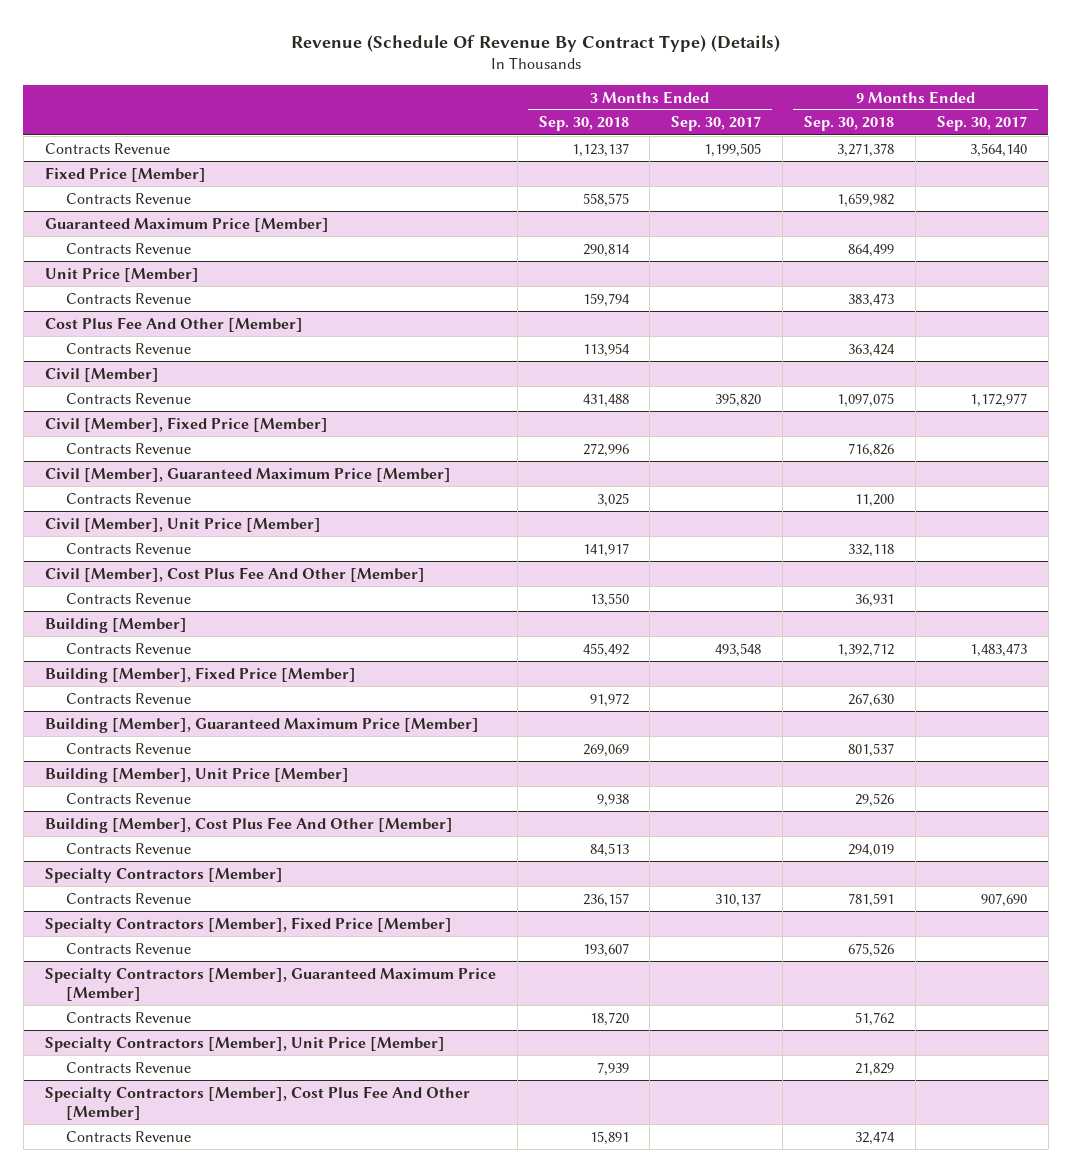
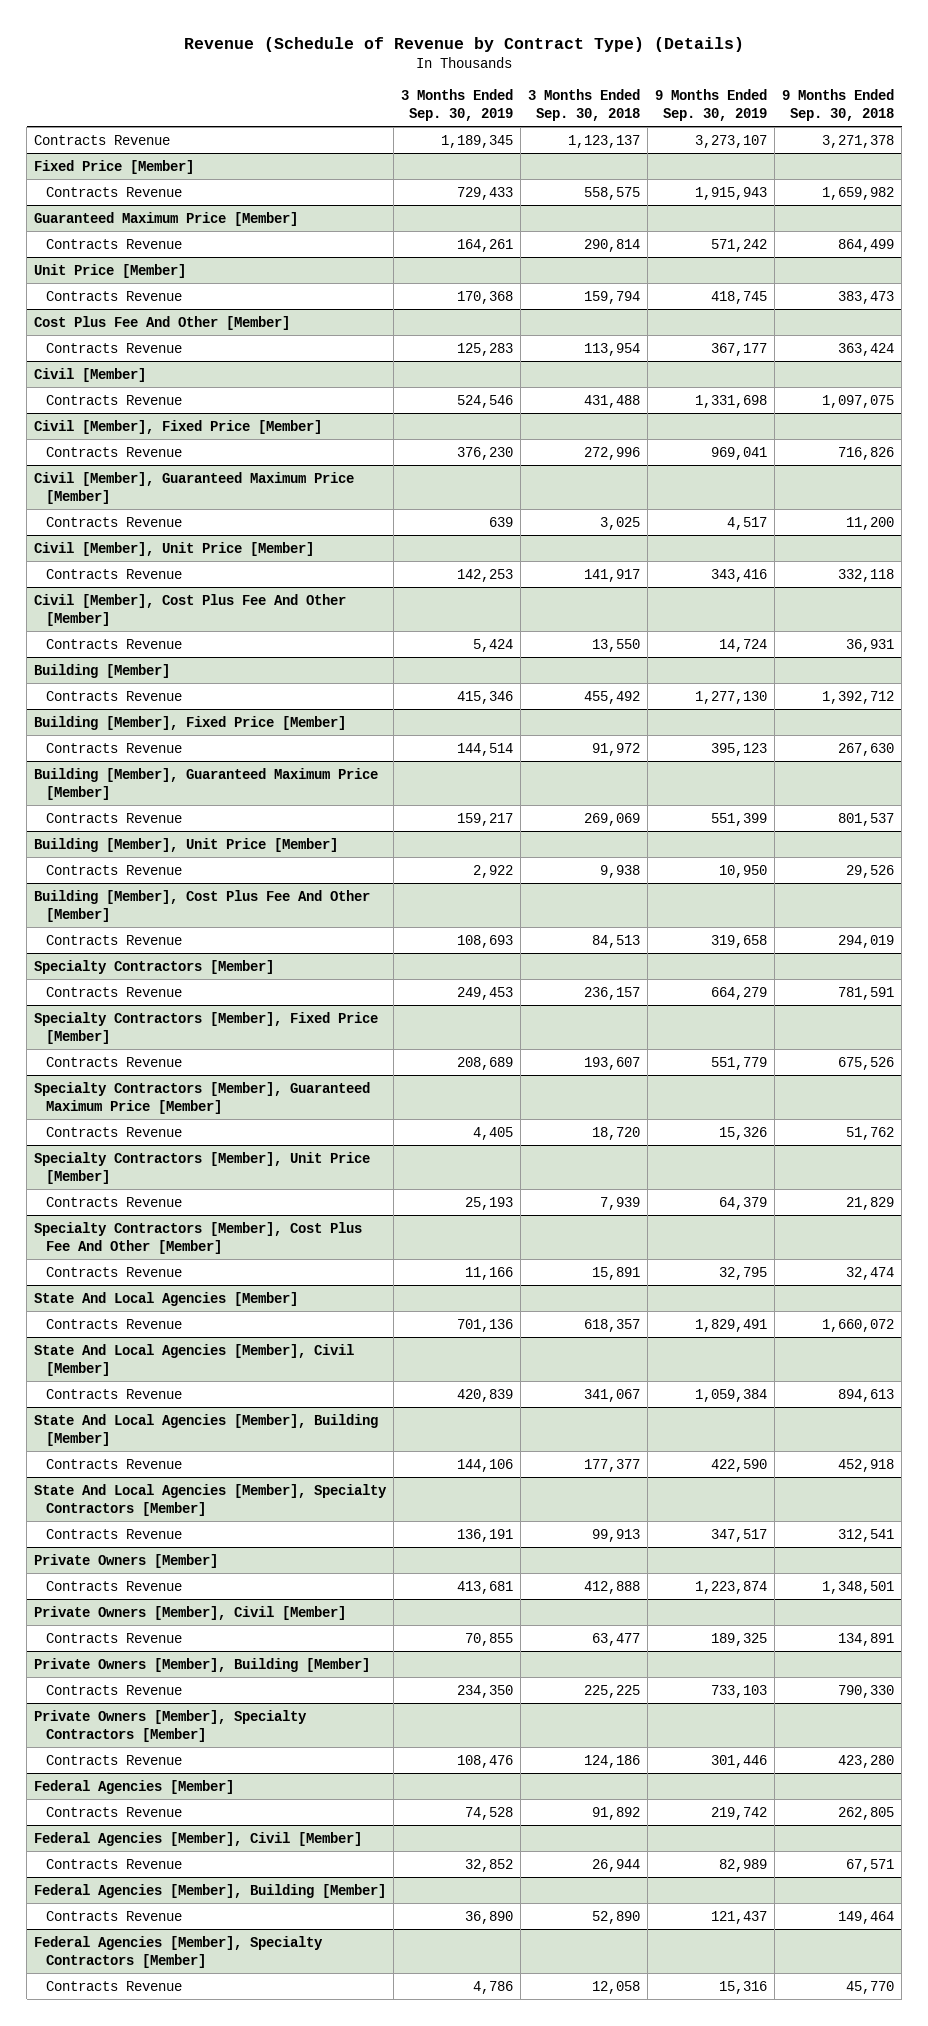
[290,34,780,52] Revenue (Schedule Of Revenue By Contract Type) (Details) -> [184,36,745,52] Revenue (Schedule of Revenue by Contract Type) (Details)
[671,116,762,132] Sep. 30, 2017 -> none
[937,116,1028,132] Sep. 30, 2017 -> none
none -> [401,88,514,121] 3 Months Ended Sep. 30, 2019
none -> [655,88,768,121] 9 Months Ended Sep. 30, 2019
none -> [34,1291,299,1306] State And Local Agencies [Member]
none -> [45,1318,182,1329] Contracts Revenue
none -> [34,1343,355,1376] State And Local Agencies [Member], Civil [Member]
none -> [45,1388,182,1399] Contracts Revenue
none -> [34,1413,379,1446] State And Local Agencies [Member], Building [Member]
none -> [45,1458,182,1469] Contracts Revenue
none -> [34,1483,388,1516] State And Local Agencies [Member], Specialty Contractors [Member]
none -> [45,1528,182,1539] Contracts Revenue
none -> [34,1553,219,1568] Private Owners [Member]
none -> [45,1580,182,1591] Contracts Revenue
none -> [34,1605,347,1620] Private Owners [Member], Civil [Member]
none -> [45,1632,182,1643] Contracts Revenue
none -> [34,1657,371,1672] Private Owners [Member], Building [Member]
none -> [45,1684,182,1695] Contracts Revenue
none -> [34,1709,308,1742] Private Owners [Member], Specialty Contractors [Member]
none -> [45,1754,182,1765] Contracts Revenue
none -> [34,1779,235,1794] Federal Agencies [Member]
none -> [45,1806,182,1817] Contracts Revenue
none -> [34,1831,363,1846] Federal Agencies [Member], Civil [Member]
none -> [45,1858,182,1869] Contracts Revenue
none -> [34,1883,387,1898] Federal Agencies [Member], Building [Member]
none -> [45,1910,182,1921] Contracts Revenue
none -> [34,1935,324,1968] Federal Agencies [Member], Specialty Contractors [Member]
none -> [45,1980,182,1991] Contracts Revenue

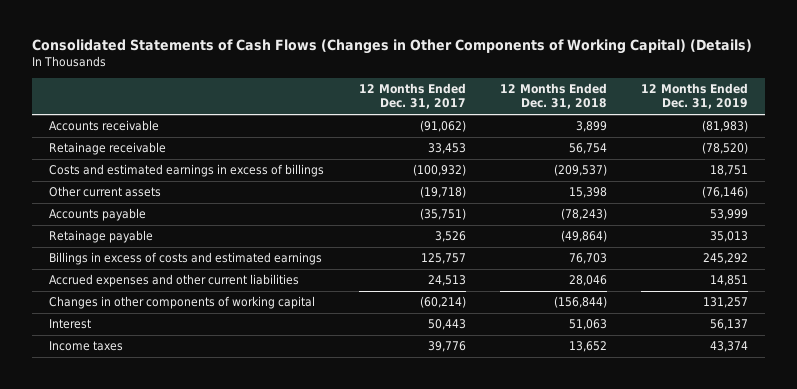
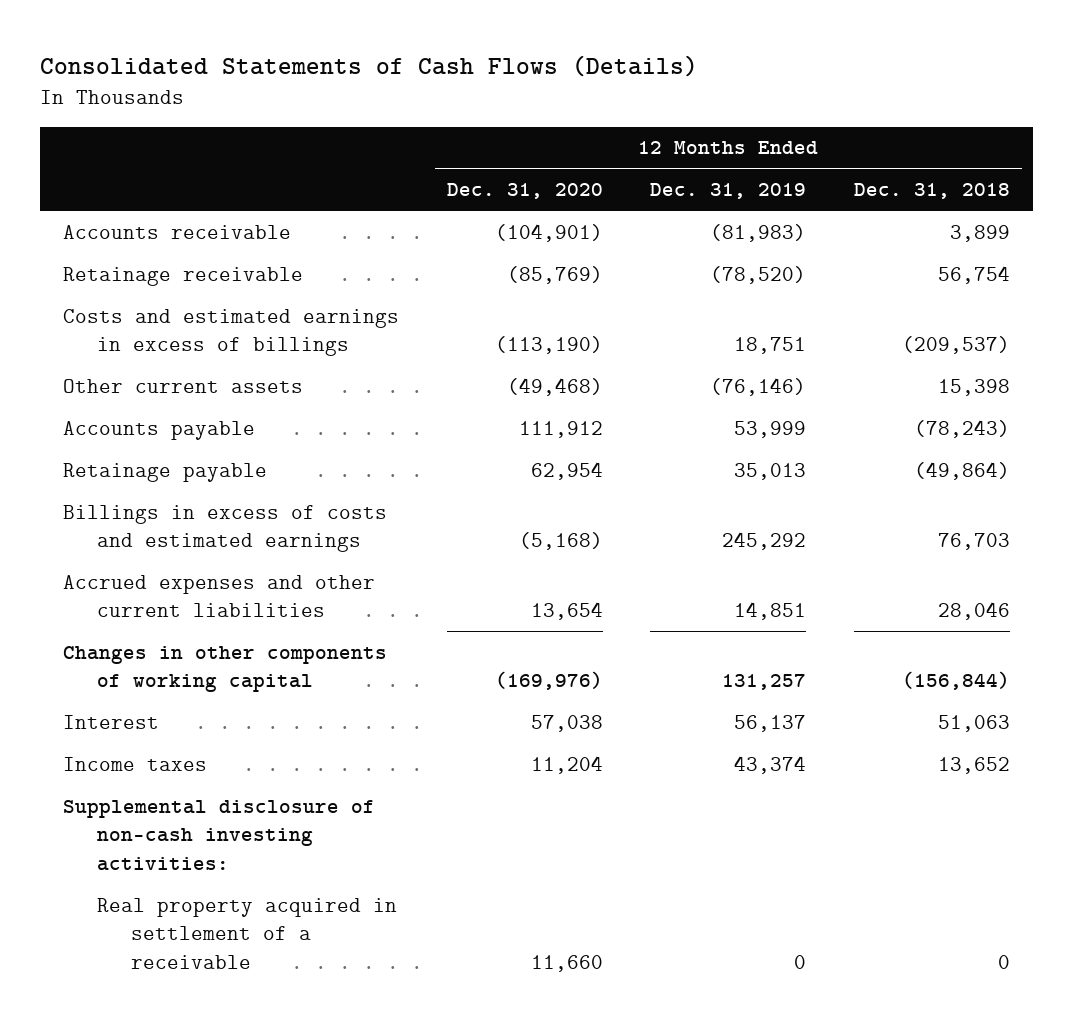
[32,39,753,55] Consolidated Statements of Cash Flows (Changes in Other Components of Working Capital) (Details) -> [39,55,698,78] Consolidated Statements of Cash Flows (Details)
[358,83,466,110] 12 Months Ended Dec. 31, 2017 -> none
none -> [446,182,603,199] Dec. 31, 2020
none -> [63,799,376,871] Supplemental disclosure of non-cash investing activities:
none -> [96,897,397,969] Real property acquired in settlement of a receivable

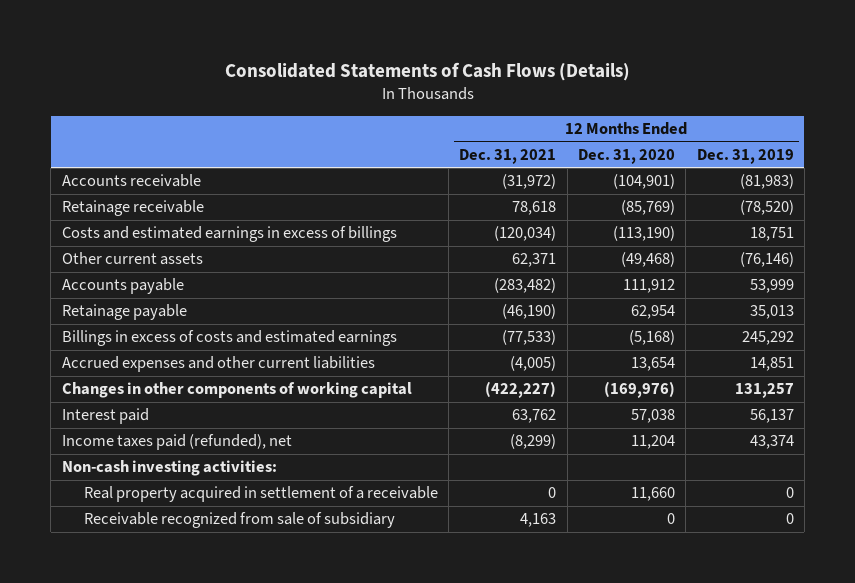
[853,182,1010,199] Dec. 31, 2018 -> none
none -> [459,148,557,164] Dec. 31, 2021
[63,714,160,729] Interest -> [61,408,149,425] Interest paid
[63,756,208,771] Income taxes -> [61,434,292,451] Income taxes paid (refunded), net
[63,799,376,871] Supplemental disclosure of non-cash investing activities: -> [61,460,277,477] Non-cash investing activities:
none -> [83,512,395,529] Receivable recognized from sale of subsidiary

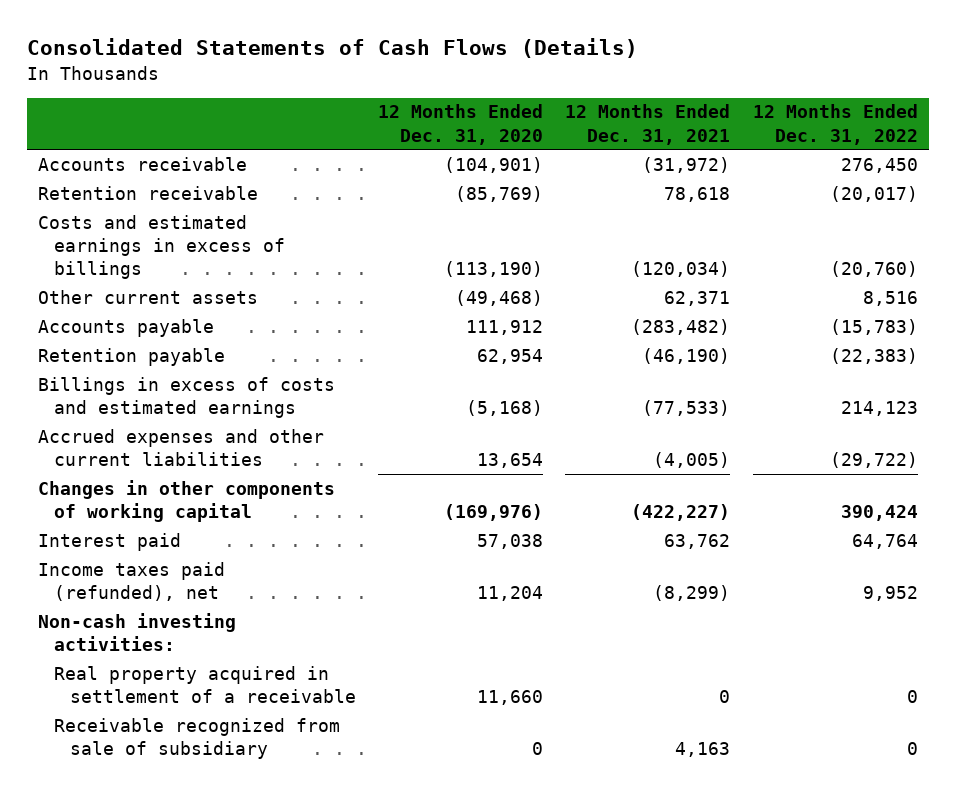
[696,148,794,164] Dec. 31, 2019 -> none
none -> [752,104,918,145] 12 Months Ended Dec. 31, 2022
[61,200,204,217] Retainage receivable -> [38,185,259,200] Retention receivable
[61,304,187,321] Retainage payable -> [38,347,226,366] Retention payable

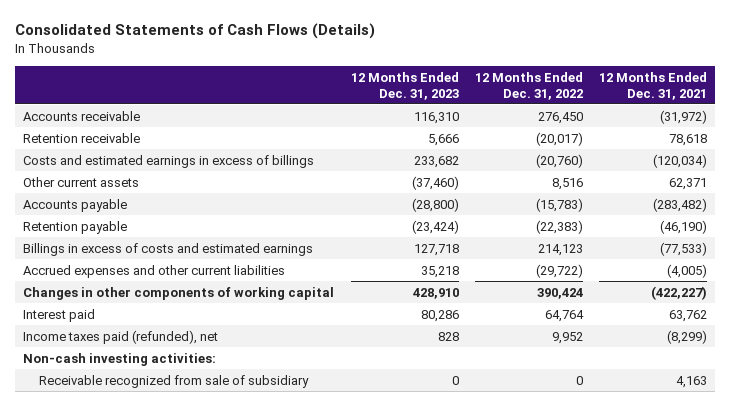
[377,104,543,145] 12 Months Ended Dec. 31, 2020 -> none
none -> [350,71,459,100] 12 Months Ended Dec. 31, 2023
[54,665,356,703] Real property acquired in settlement of a receivable -> none

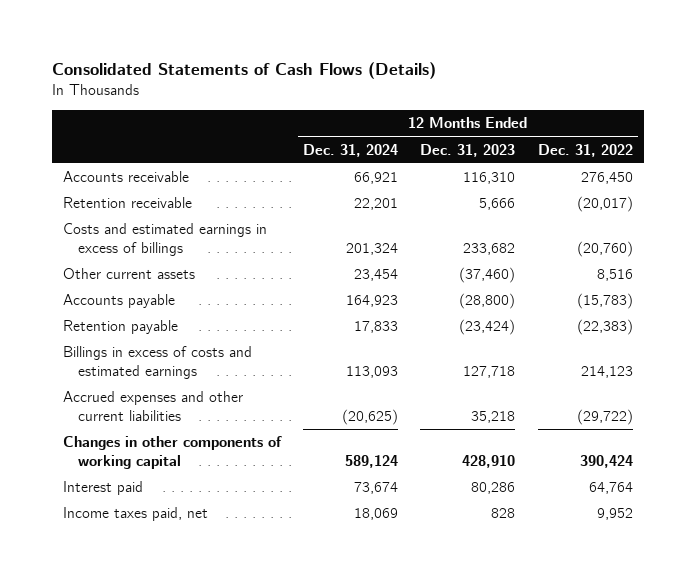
[599,71,708,100] 12 Months Ended Dec. 31, 2021 -> none
none -> [303,143,399,157] Dec. 31, 2024
[23,352,217,366] Non-cash investing activities: -> none
[38,374,309,388] Receivable recognized from sale of subsidiary -> none
[23,329,219,344] Income taxes paid (refunded), net -> [62,507,208,522] Income taxes paid, net

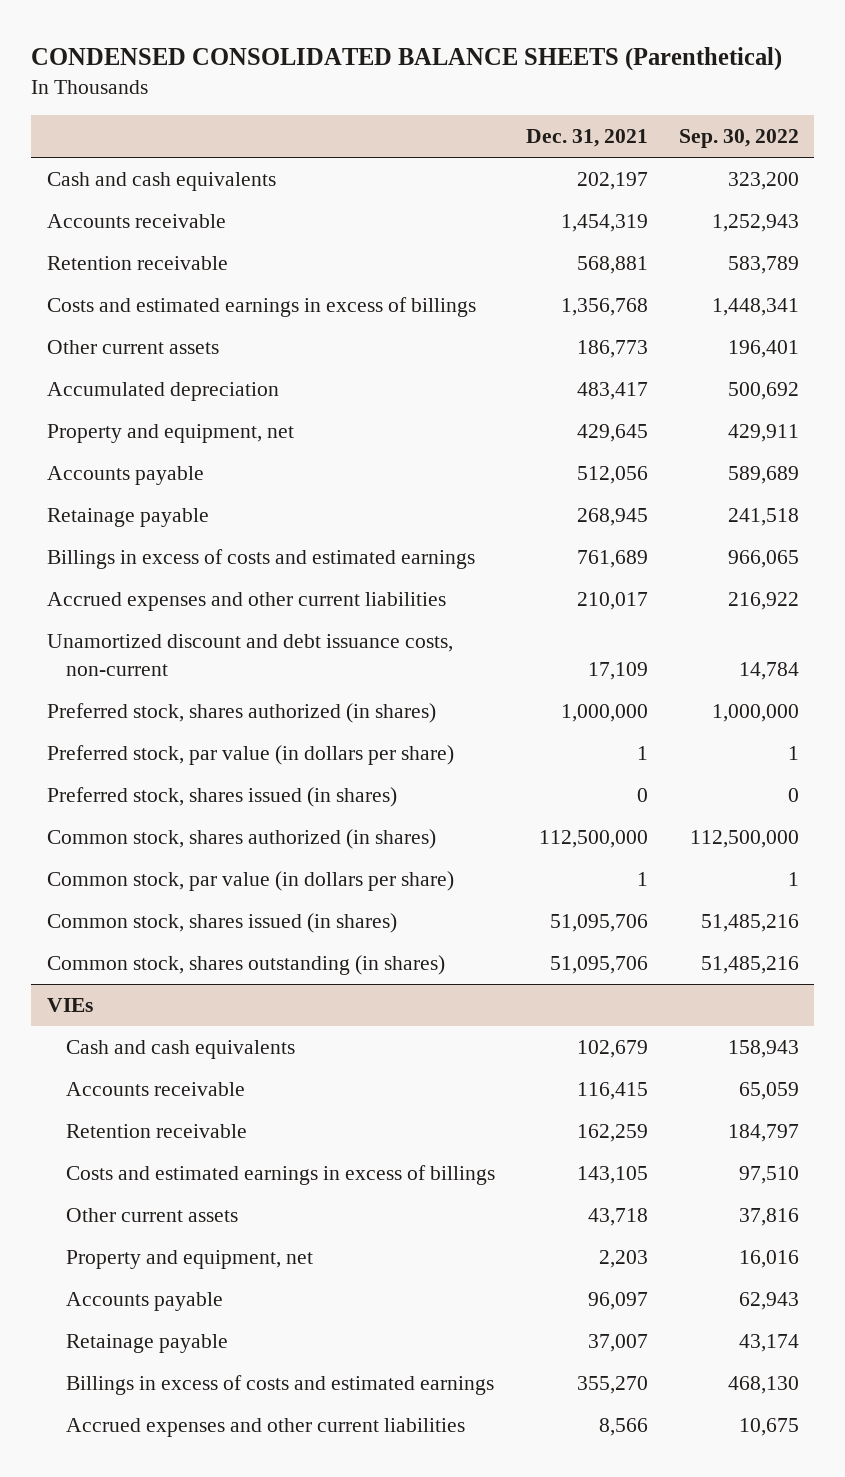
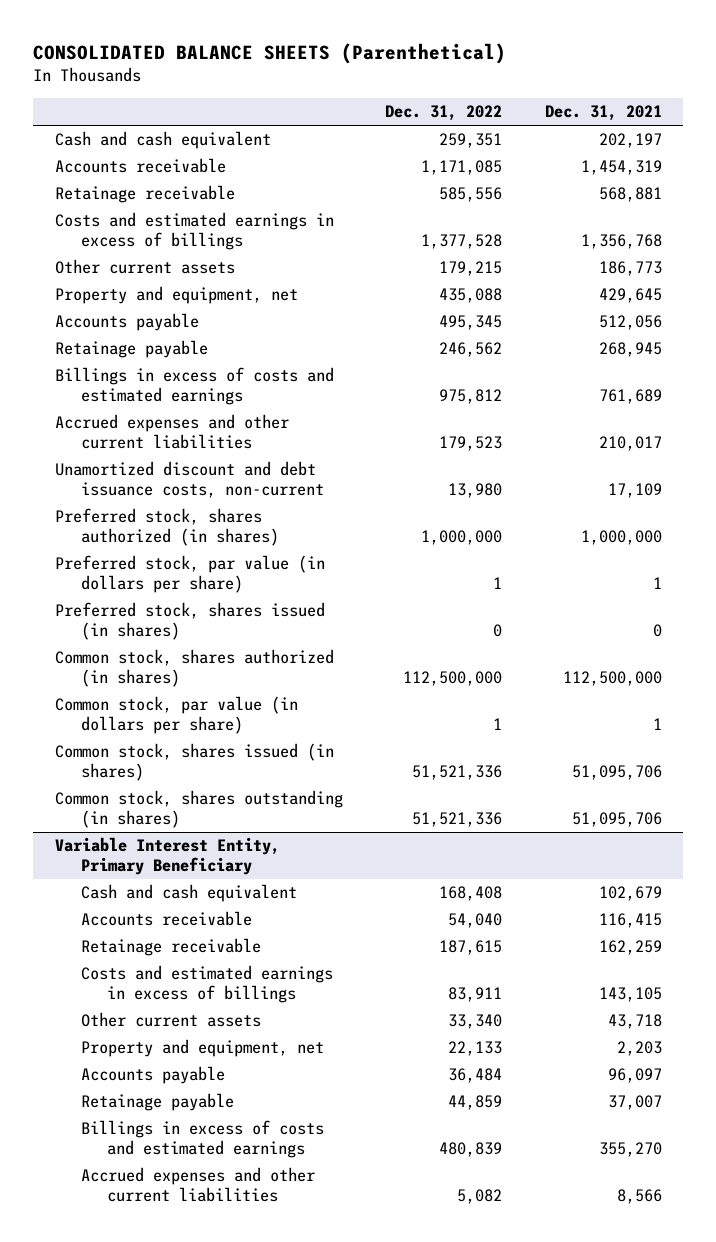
[31,46,783,71] CONDENSED CONSOLIDATED BALANCE SHEETS (Parenthetical) -> [33,42,507,64] CONSOLIDATED BALANCE SHEETS (Parenthetical)
[678,129,799,149] Sep. 30, 2022 -> none
none -> [385,105,503,122] Dec. 31, 2022
[46,172,276,192] Cash and cash equivalents -> [54,131,271,150] Cash and cash equivalent
[46,256,228,271] Retention receivable -> [54,185,235,204] Retainage receivable
[46,382,279,402] Accumulated depreciation -> none
[46,998,93,1013] VIEs -> [54,837,280,876] Variable Interest Entity, Primary Beneficiary
[66,1040,296,1060] Cash and cash equivalents -> [80,884,297,903] Cash and cash equivalent
[66,1124,248,1139] Retention receivable -> [80,938,261,957] Retainage receivable

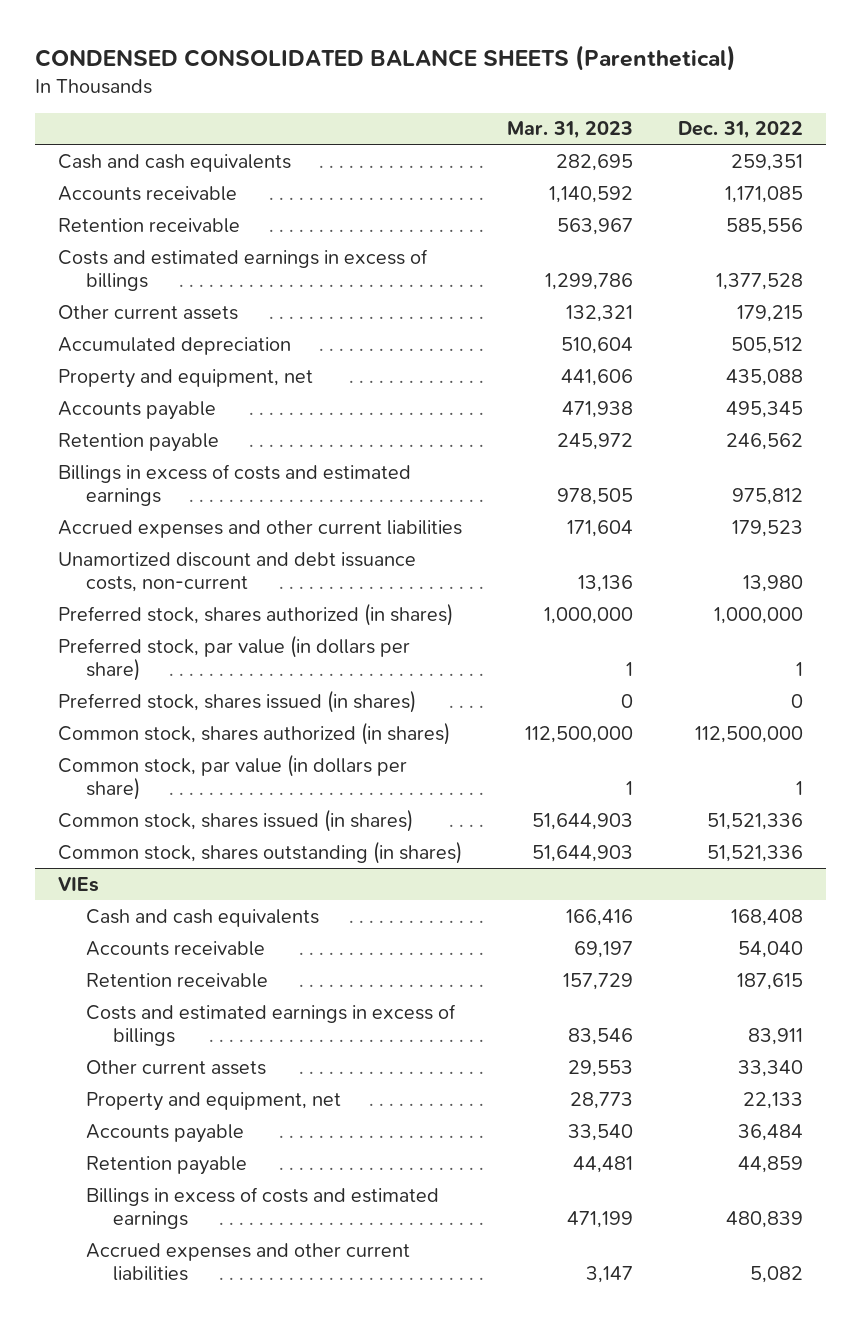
[33,42,507,64] CONSOLIDATED BALANCE SHEETS (Parenthetical) -> [35,44,737,71] CONDENSED CONSOLIDATED BALANCE SHEETS (Parenthetical)
[544,105,662,122] Dec. 31, 2021 -> none
none -> [506,121,633,140] Mar. 31, 2023
[54,131,271,150] Cash and cash equivalent -> [57,153,291,172] Cash and cash equivalents
[54,185,235,204] Retainage receivable -> [57,217,240,233] Retention receivable
none -> [57,336,291,355] Accumulated depreciation
[54,340,208,359] Retainage payable -> [57,432,219,452] Retention payable
[54,837,280,876] Variable Interest Entity, Primary Beneficiary -> [57,876,99,892] VIEs
[80,884,297,903] Cash and cash equivalent -> [85,908,319,927] Cash and cash equivalents
[80,938,261,957] Retainage receivable -> [85,972,268,988] Retention receivable
[80,1093,234,1112] Retainage payable -> [85,1155,247,1175] Retention payable

